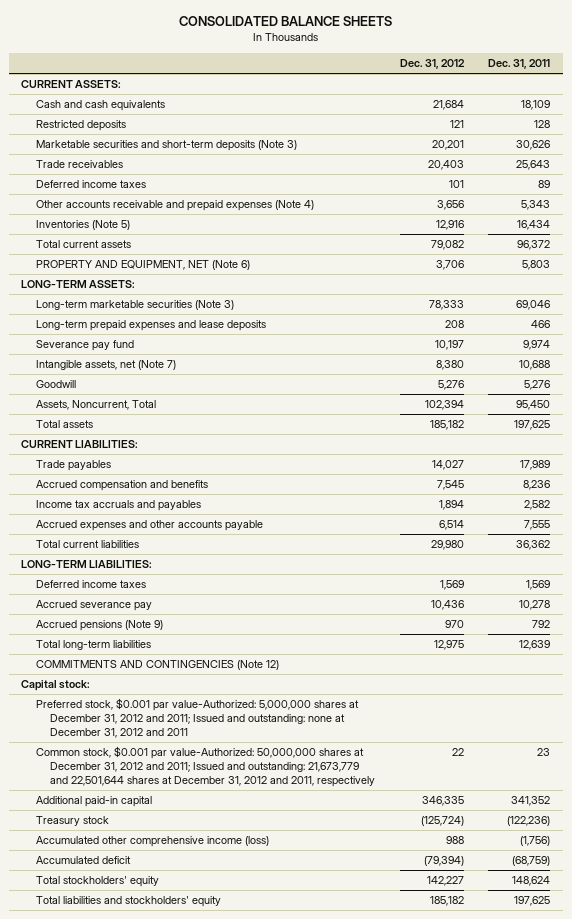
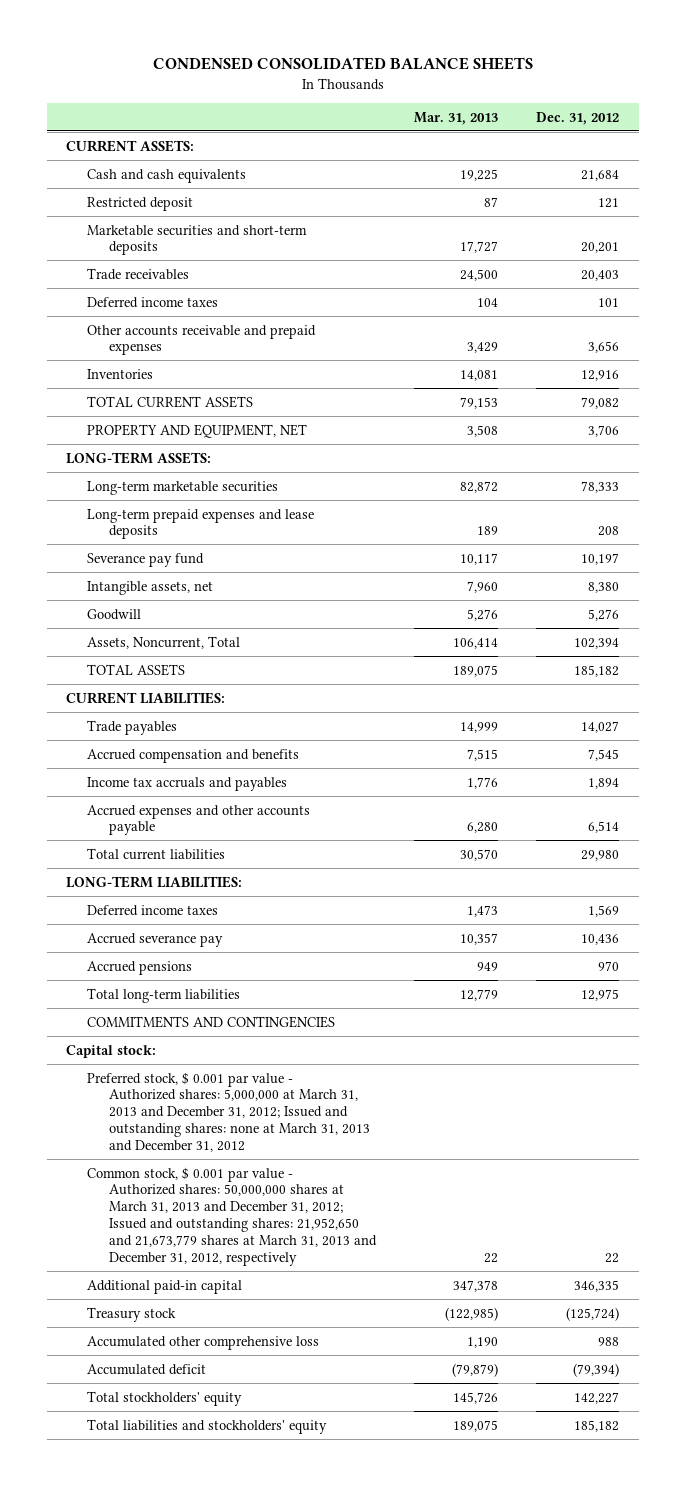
[178,16,392,27] CONSOLIDATED BALANCE SHEETS -> [152,56,533,70] CONDENSED CONSOLIDATED BALANCE SHEETS
[488,58,551,69] Dec. 31, 2011 -> none
none -> [414,111,499,125] Mar. 31, 2013
[35,120,126,132] Restricted deposits -> [87,196,194,211] Restricted deposit
[35,140,297,152] Marketable securities and short-term deposits (Note 3) -> [87,224,308,256] Marketable securities and short-term deposits
[35,200,314,212] Other accounts receivable and prepaid expenses (Note 4) -> [87,324,317,356] Other accounts receivable and prepaid expenses
[35,220,130,231] Inventories (Note 5) -> [87,368,154,379] Inventories
[35,240,131,249] Total current assets -> [87,395,254,408] TOTAL CURRENT ASSETS
[35,260,250,271] PROPERTY AND EQUIPMENT, NET (Note 6) -> [87,423,308,438] PROPERTY AND EQUIPMENT, NET
[35,300,234,311] Long-term marketable securities (Note 3) -> [87,480,279,495] Long-term marketable securities
[35,360,176,371] Intangible assets, net (Note 7) -> [87,580,214,595] Intangible assets, net
[35,420,93,429] Total assets -> [87,663,186,676] TOTAL ASSETS
[35,620,163,632] Accrued pensions (Note 9) -> [87,960,193,975] Accrued pensions
[35,660,279,671] COMMITMENTS AND CONTINGENCIES (Note 12) -> [87,1015,336,1028] COMMITMENTS AND CONTINGENCIES
[35,698,359,739] Preferred stock, $0.001 par value-Authorized: 5,000,000 shares at December 31, 2012 and 2011; Issued and outstanding: none at December 31, 2012 and 2011 -> [87,1071,370,1152] Preferred stock, $ 0.001 par value - Authorized shares: 5,000,000 at March 31, 2013 and December 31, 2012; Issued and outstanding shares: none at March 31, 2013 and December 31, 2012
[35,746,375,788] Common stock, $0.001 par value-Authorized: 50,000,000 shares at December 31, 2012 and 2011; Issued and outstanding: 21,673,779 and 22,501,644 shares at December 31, 2012 and 2011, respectively -> [87,1166,377,1266] Common stock, $ 0.001 par value - Authorized shares: 50,000,000 shares at March 31, 2013 and December 31, 2012; Issued and outstanding shares: 21,952,650 and 21,673,779 shares at March 31, 2013 and December 31, 2012, respectively
[35,836,269,848] Accumulated other comprehensive income (loss) -> [87,1335,320,1350] Accumulated other comprehensive loss

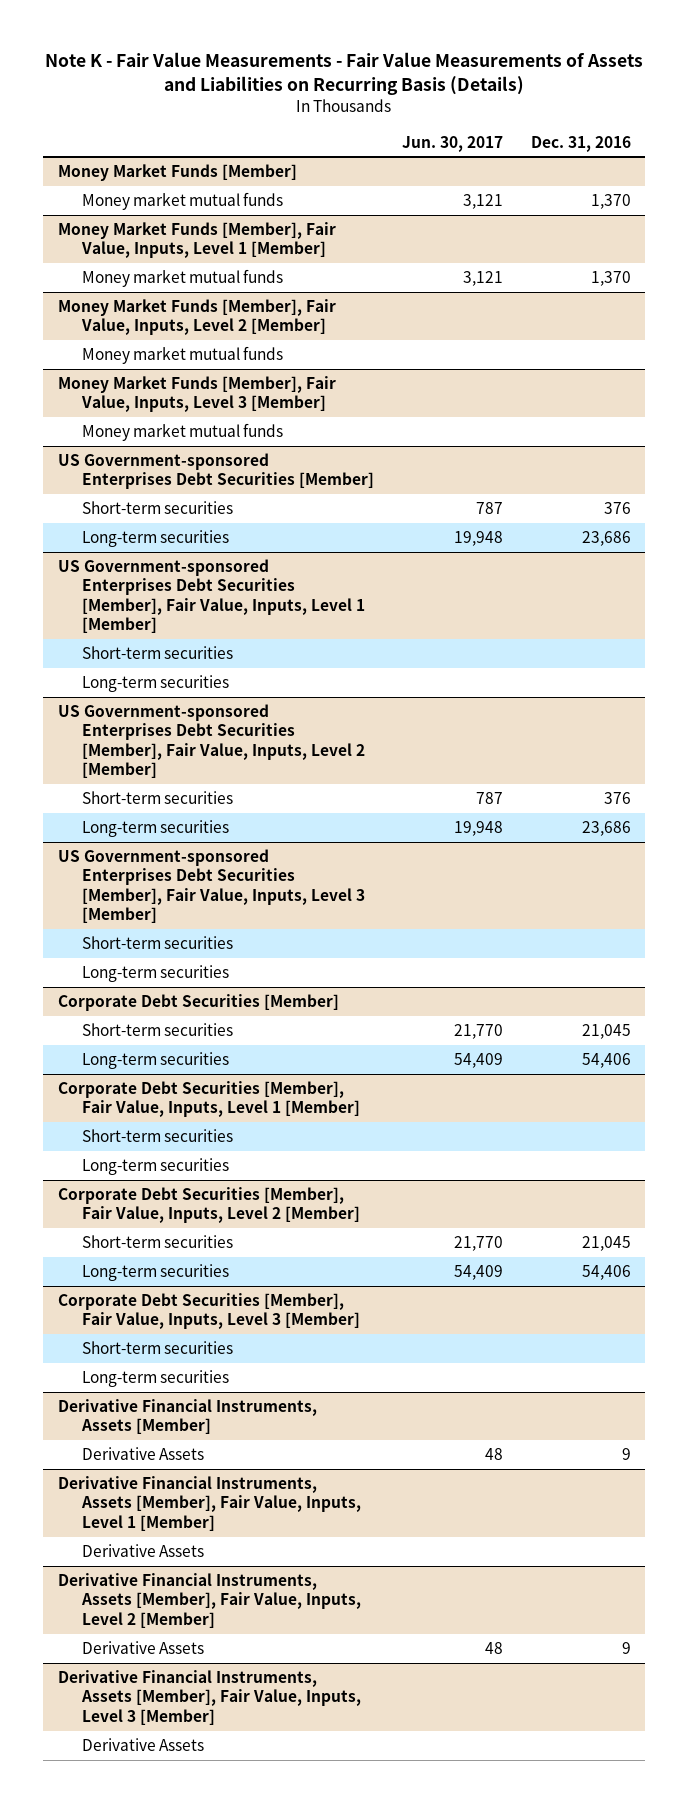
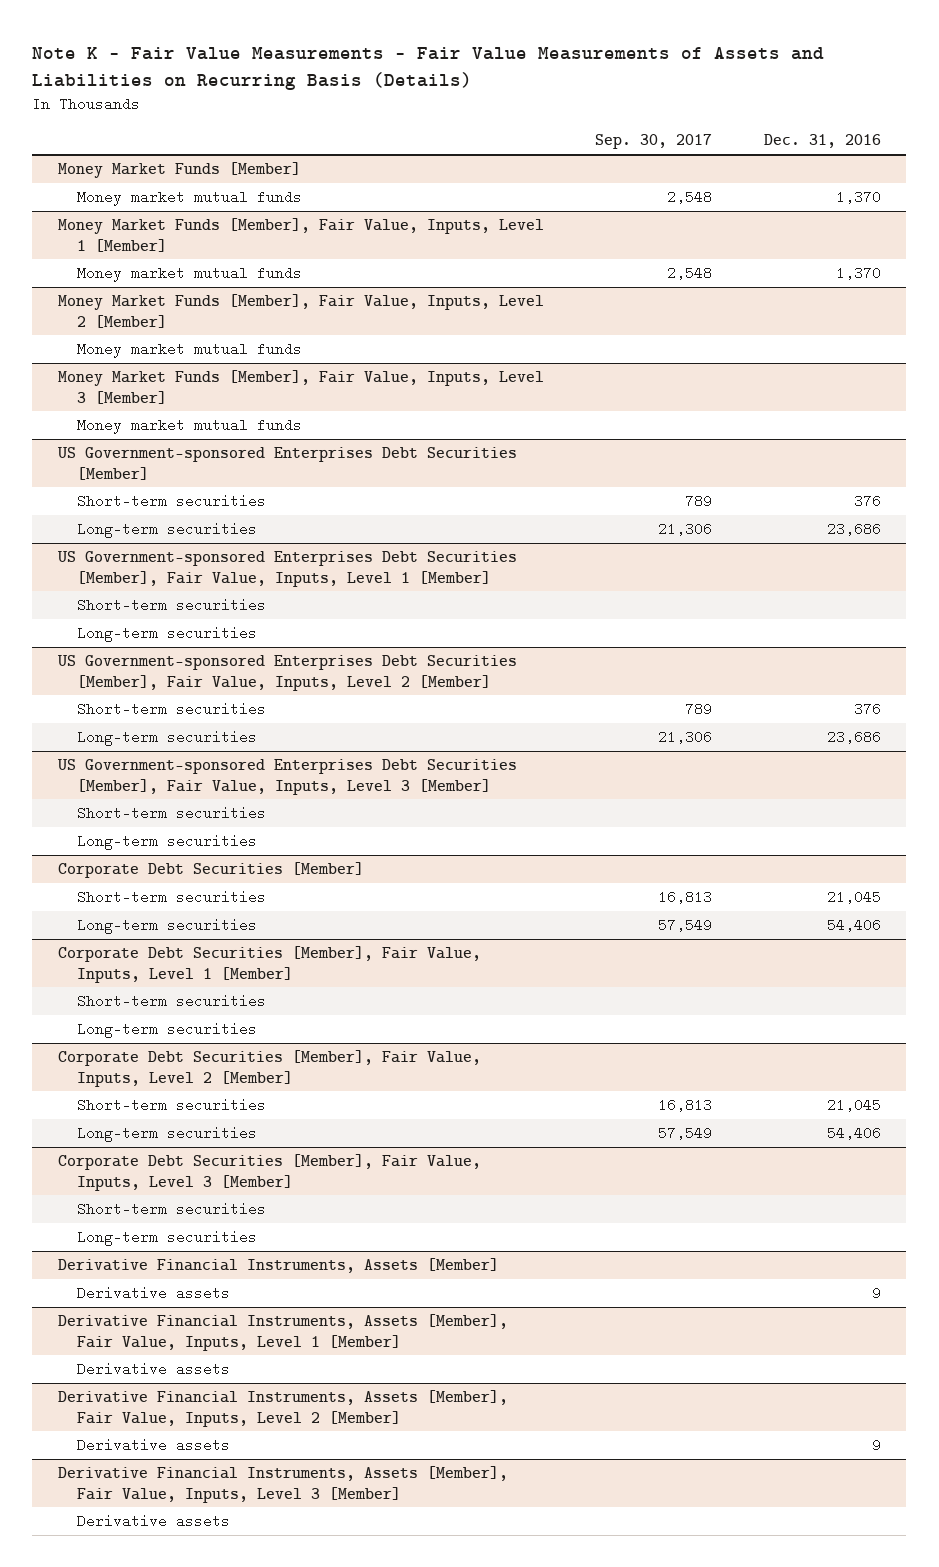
[401,135,503,152] Jun. 30, 2017 -> none
none -> [595,134,713,150] Sep. 30, 2017
[81,1446,204,1460] Derivative Assets -> [76,1286,230,1301] Derivative assets
[81,1543,204,1557] Derivative Assets -> [76,1362,230,1377] Derivative assets
[81,1640,204,1654] Derivative Assets -> [76,1438,230,1453] Derivative assets
[81,1737,204,1751] Derivative Assets -> [76,1514,230,1529] Derivative assets

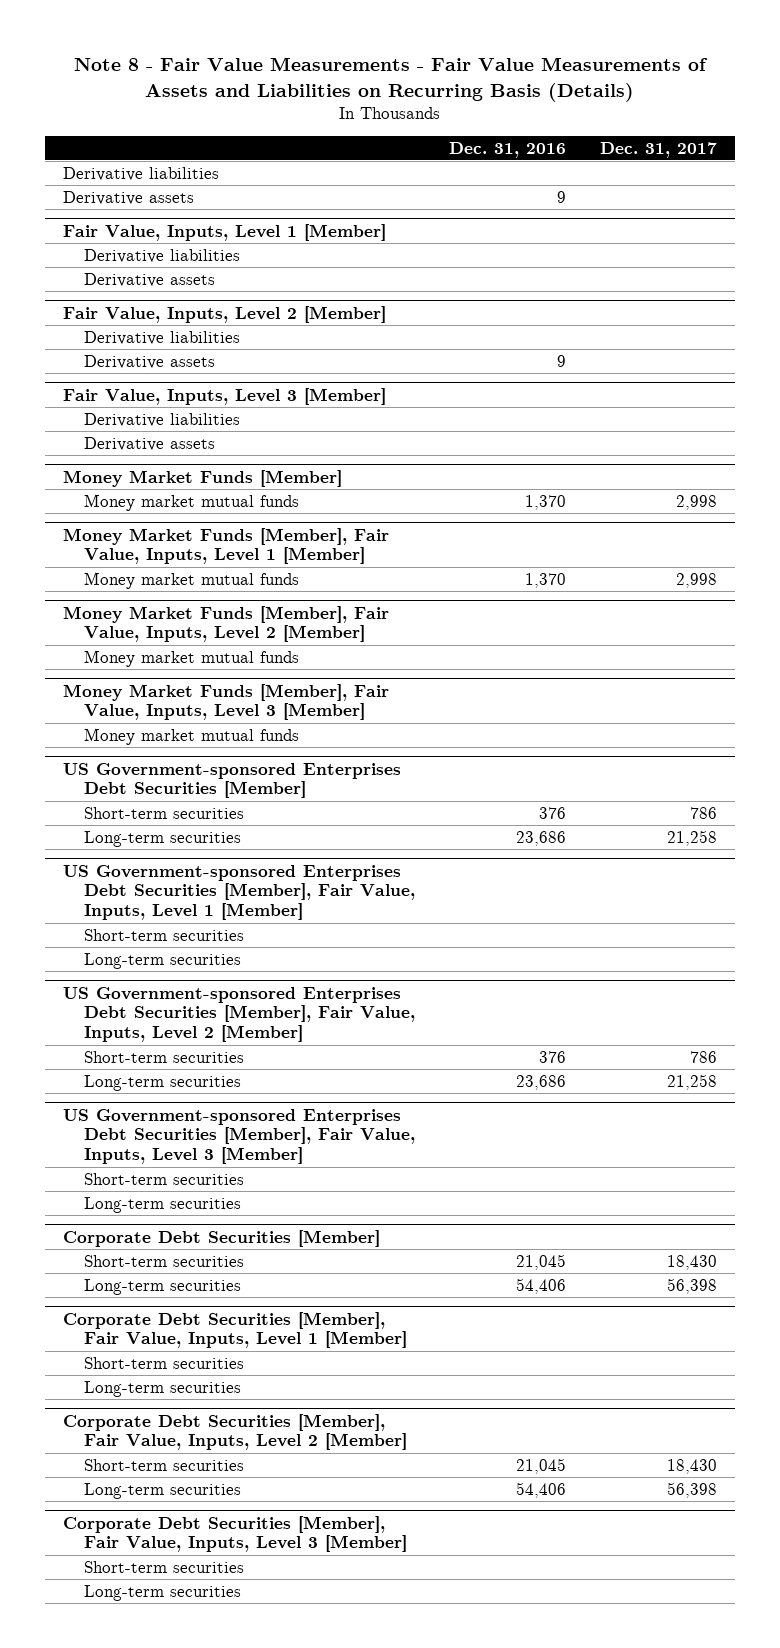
[32,46,825,90] Note K - Fair Value Measurements - Fair Value Measurements of Assets and Liabilities on Recurring Basis (Details) -> [73,57,708,102] Note 8 - Fair Value Measurements - Fair Value Measurements of Assets and Liabilities on Recurring Basis (Details)
[595,134,713,150] Sep. 30, 2017 -> none
none -> [600,141,718,158] Dec. 31, 2017
none -> [62,166,219,181] Derivative liabilities
none -> [62,190,194,205] Derivative assets
none -> [62,223,386,241] Fair Value, Inputs, Level 1 [Member]
none -> [83,248,240,263] Derivative liabilities
none -> [83,272,215,287] Derivative assets
none -> [62,305,386,323] Fair Value, Inputs, Level 2 [Member]
none -> [83,330,240,345] Derivative liabilities
none -> [83,354,215,369] Derivative assets
none -> [62,387,386,405] Fair Value, Inputs, Level 3 [Member]
none -> [83,412,240,427] Derivative liabilities
none -> [83,436,215,451] Derivative assets
[58,1258,500,1274] Derivative Financial Instruments, Assets [Member] -> none
[76,1286,230,1301] Derivative assets -> none
[58,1314,509,1351] Derivative Financial Instruments, Assets [Member], Fair Value, Inputs, Level 1 [Member] -> none
[76,1362,230,1377] Derivative assets -> none
[58,1390,509,1427] Derivative Financial Instruments, Assets [Member], Fair Value, Inputs, Level 2 [Member] -> none
[76,1438,230,1453] Derivative assets -> none
[58,1466,509,1503] Derivative Financial Instruments, Assets [Member], Fair Value, Inputs, Level 3 [Member] -> none
[76,1514,230,1529] Derivative assets -> none

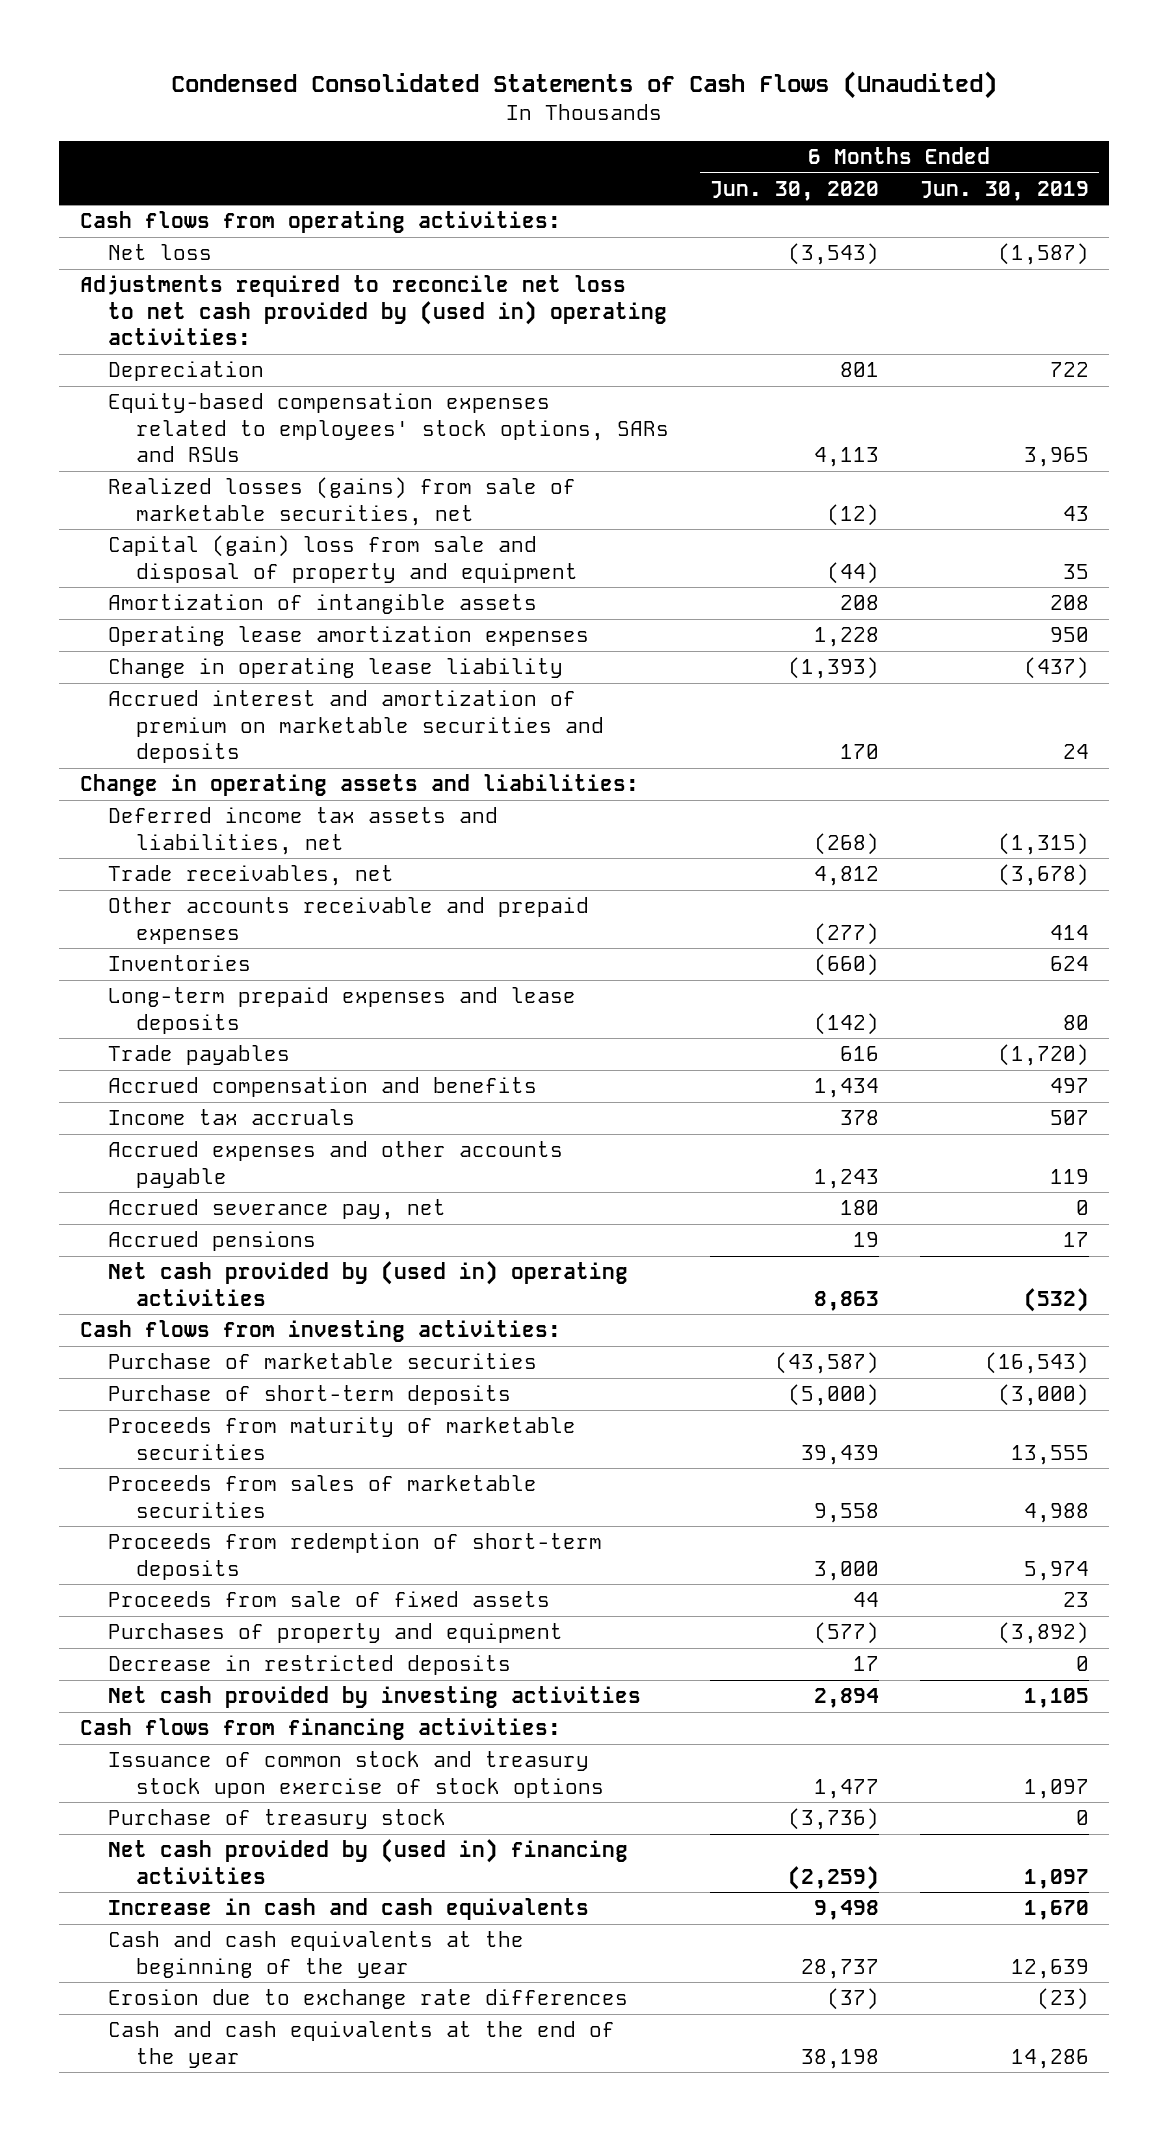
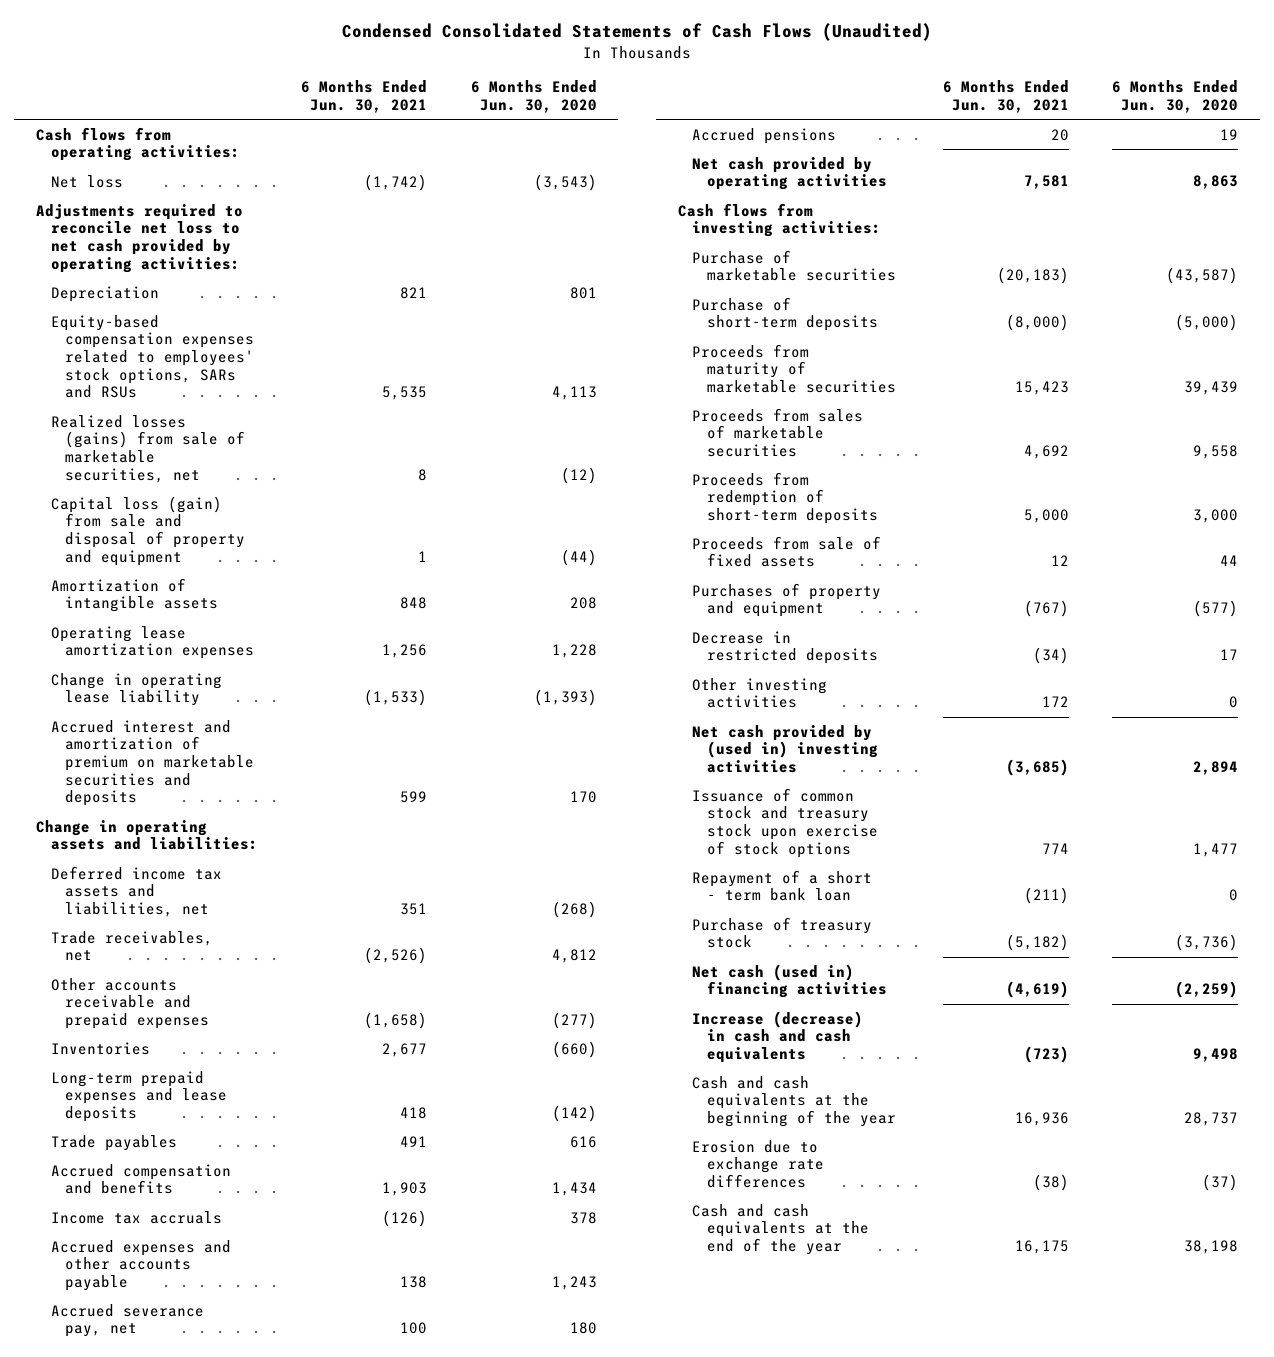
[919,180,1089,201] Jun. 30, 2019 -> none
none -> [301,80,428,113] 6 Months Ended Jun. 30, 2021
[79,275,667,346] Adjustments required to reconcile net loss to net cash provided by (used in) operating activities: -> [36,203,244,273] Adjustments required to reconcile net loss to net cash provided by operating activities:
[107,535,579,583] Capital (gain) loss from sale and disposal of property and equipment -> [50,495,246,566] Capital loss (gain) from sale and disposal of property and equipment
[107,1261,628,1306] Net cash provided by (used in) operating activities -> [692,156,887,191] Net cash provided by operating activities
[79,1718,561,1741] Cash flows from financing activities: -> none
none -> [692,677,828,709] Other investing activities
[107,1686,641,1709] Net cash provided by investing activities -> [692,724,878,773] Net cash provided by (used in) investing activities
none -> [692,869,873,902] Repayment of a short - term bank loan
[107,1839,628,1884] Net cash provided by (used in) financing activities -> [692,963,887,999] Net cash (used in) financing activities
[107,1898,589,1921] Increase in cash and cash equivalents -> [692,1010,864,1063] Increase (decrease) in cash and cash equivalents

